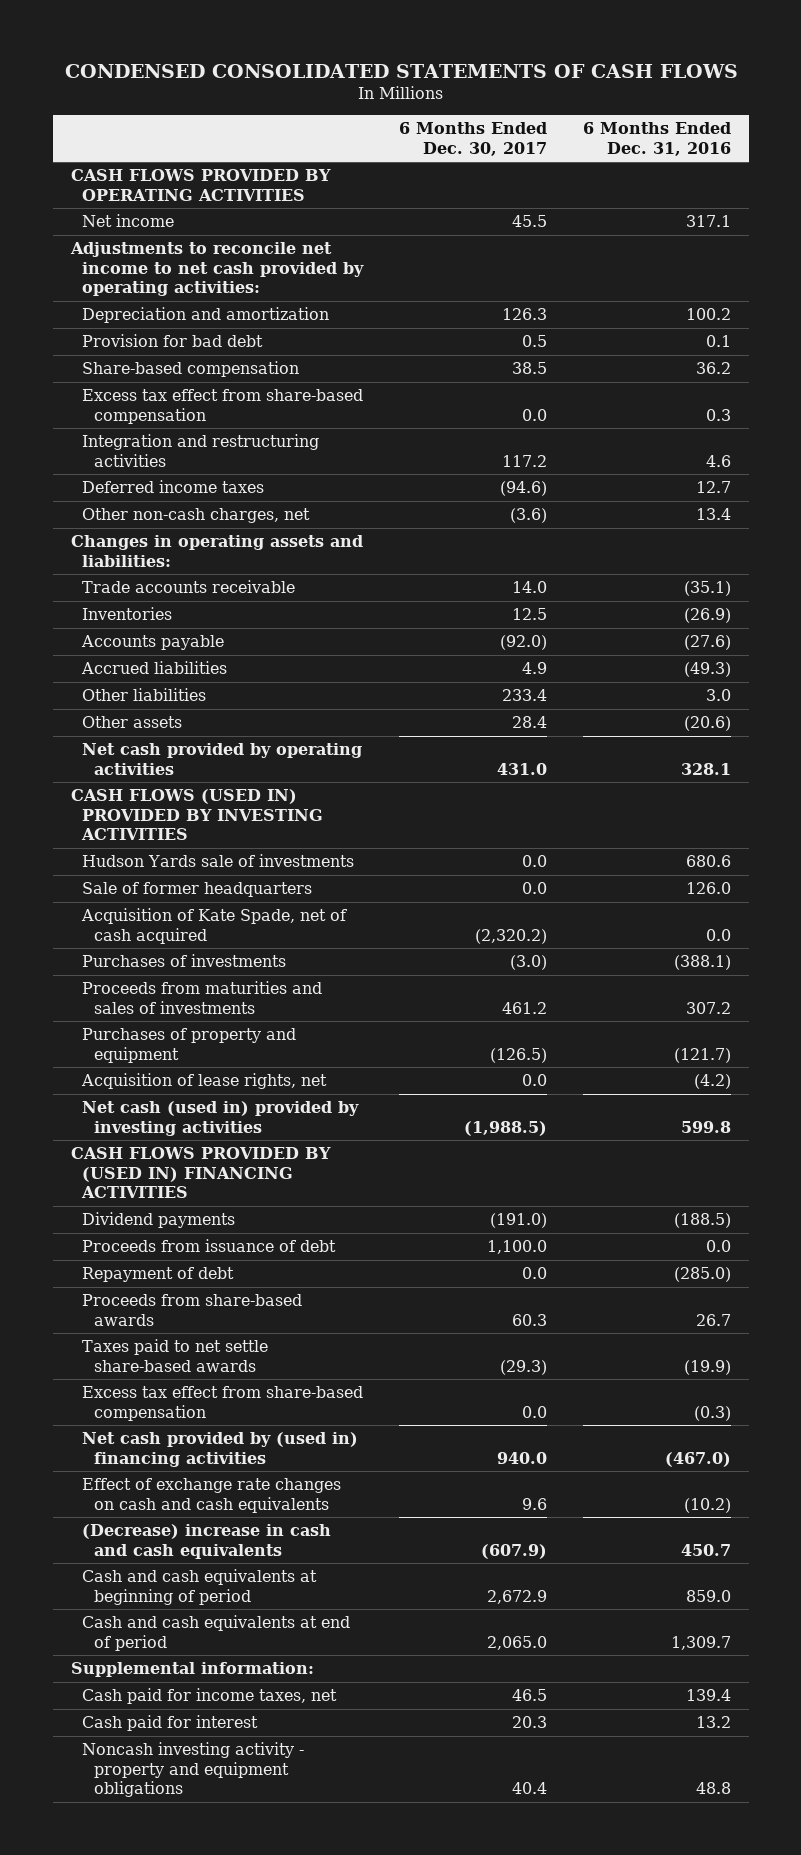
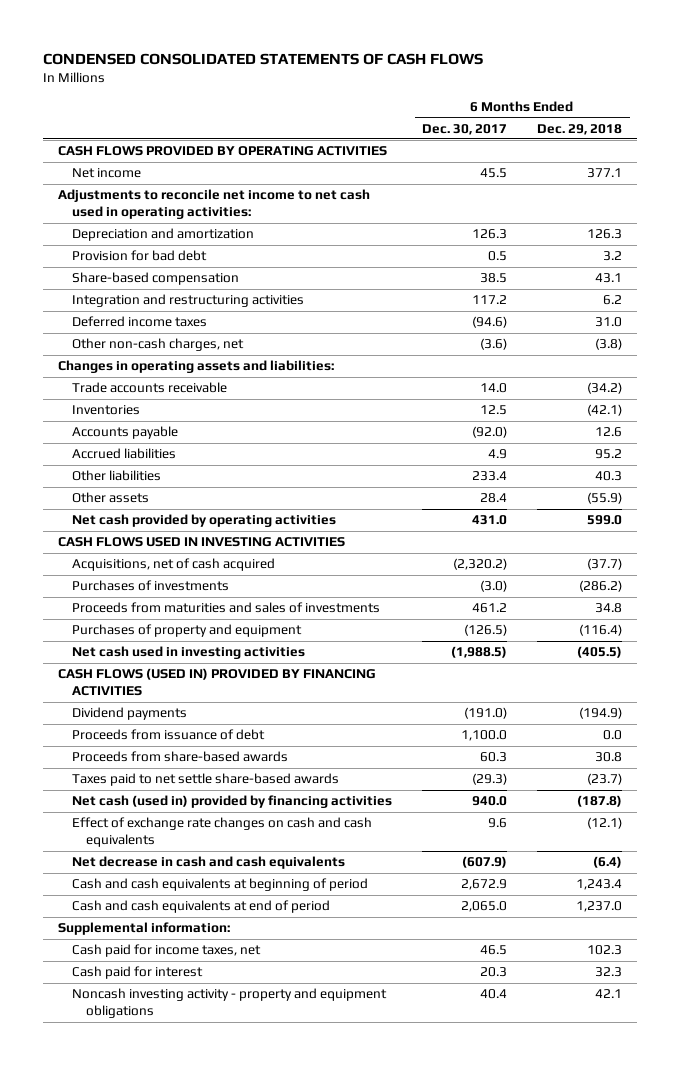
[582,122,731,156] 6 Months Ended Dec. 31, 2016 -> none
none -> [537,123,623,135] Dec. 29, 2018
[69,242,365,297] Adjustments to reconcile net income to net cash provided by operating activities: -> [57,189,370,220] Adjustments to reconcile net income to net cash used in operating activities:
[82,389,364,424] Excess tax effect from share-based compensation -> none
[82,854,355,868] Hudson Yards sale of investments -> none
[82,882,313,898] Sale of former headquarters -> none
[70,789,324,841] CASH FLOWS (USED IN) PROVIDED BY INVESTING ACTIVITIES -> [57,537,345,548] CASH FLOWS USED IN INVESTING ACTIVITIES
[81,908,348,944] Acquisition of Kate Spade, net of cash acquired -> [72,558,276,572] Acquisitions, net of cash acquired
[81,1073,328,1090] Acquisition of lease rights, net -> none
[82,1101,360,1136] Net cash (used in) provided by investing activities -> [72,646,306,660] Net cash used in investing activities
[70,1147,331,1199] CASH FLOWS PROVIDED BY (USED IN) FINANCING ACTIVITIES -> [57,668,376,697] CASH FLOWS (USED IN) PROVIDED BY FINANCING ACTIVITIES
[82,1267,235,1283] Repayment of debt -> none
[82,1386,364,1421] Excess tax effect from share-based compensation -> none
[82,1432,359,1467] Net cash provided by (used in) financing activities -> [72,795,393,809] Net cash (used in) provided by financing activities
[82,1524,332,1559] (Decrease) increase in cash and cash equivalents -> [72,856,346,870] Net decrease in cash and cash equivalents

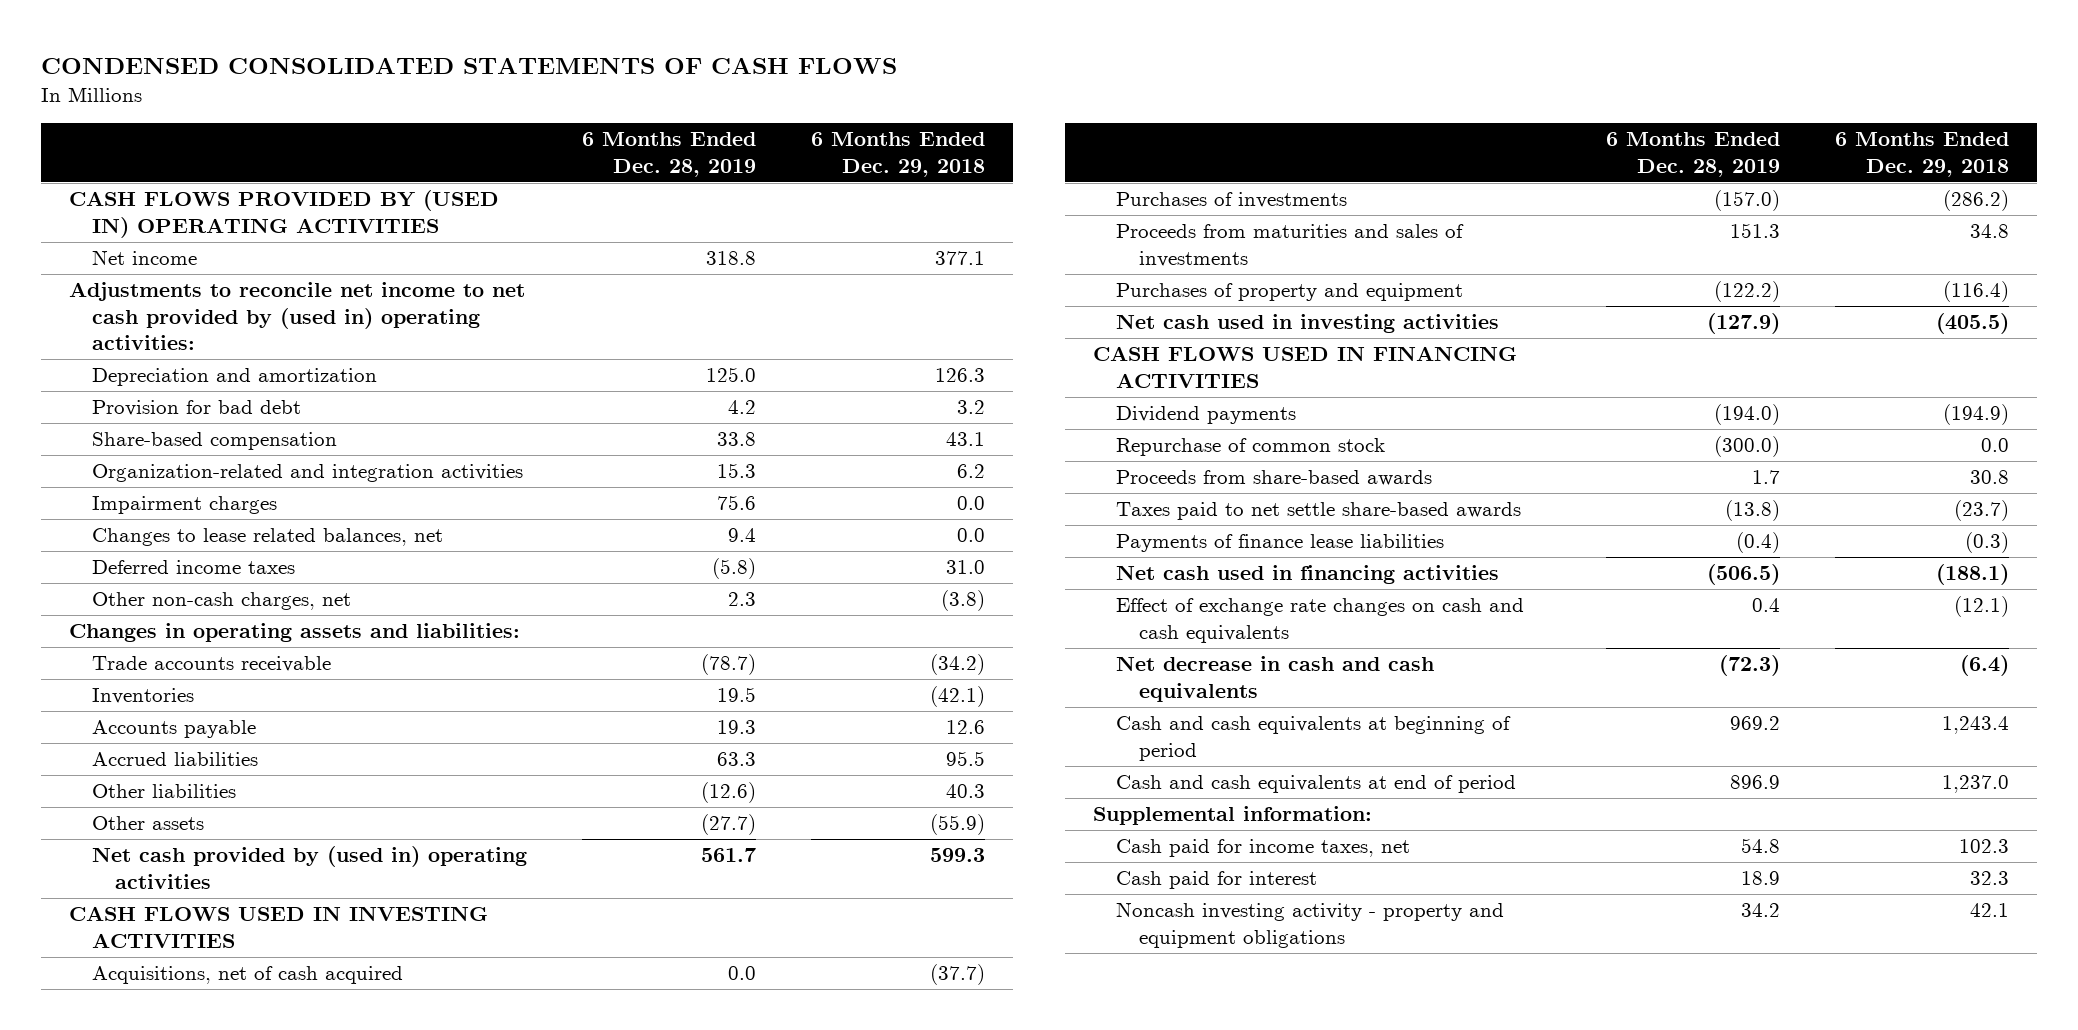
[422,123,508,135] Dec. 30, 2017 -> none
none -> [581,132,756,177] 6 Months Ended Dec. 28, 2019
[57,146,387,157] CASH FLOWS PROVIDED BY OPERATING ACTIVITIES -> [68,190,499,238] CASH FLOWS PROVIDED BY (USED IN) OPERATING ACTIVITIES
[57,189,370,220] Adjustments to reconcile net income to net cash used in operating activities: -> [68,282,525,350] Adjustments to reconcile net income to net cash provided by (used in) operating activities:
[72,294,305,308] Integration and restructuring activities -> [91,464,523,483] Organization-related and integration activities
none -> [91,496,277,515] Impairment charges
none -> [91,528,443,547] Changes to lease related balances, net
[595,449,623,460] 95.2 -> [945,751,985,767] 95.5
[72,514,337,528] Net cash provided by operating activities -> [91,846,527,889] Net cash provided by (used in) operating activities
[587,515,623,526] 599.0 -> [929,848,985,863] 599.3
[57,668,376,697] CASH FLOWS (USED IN) PROVIDED BY FINANCING ACTIVITIES -> [1092,346,1517,388] CASH FLOWS USED IN FINANCING ACTIVITIES
[72,729,266,741] Proceeds from issuance of debt -> none
none -> [1115,438,1385,457] Repurchase of common stock
none -> [1115,534,1444,553] Payments of finance lease liabilities
[72,795,393,809] Net cash (used in) provided by financing activities -> [1115,565,1499,585] Net cash used in financing activities
[577,795,623,808] (187.8) -> [1936,564,2010,586] (188.1)

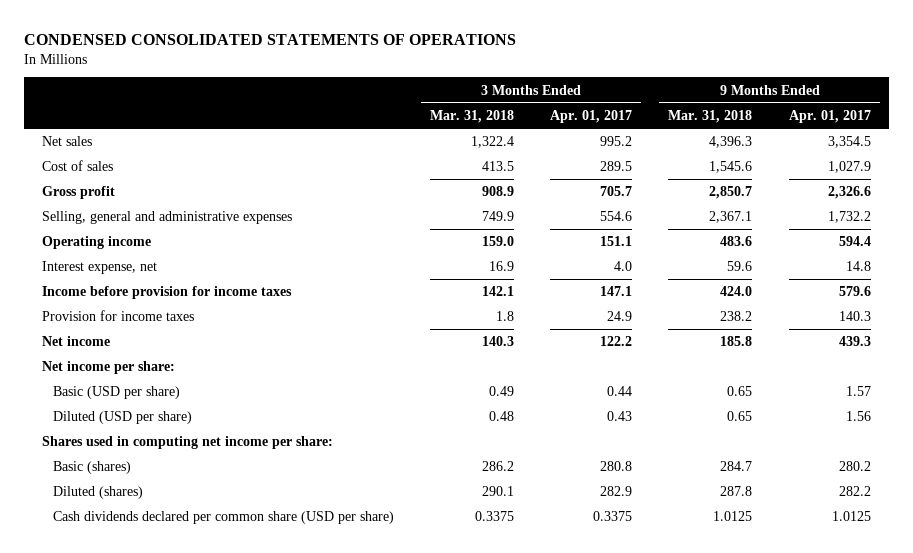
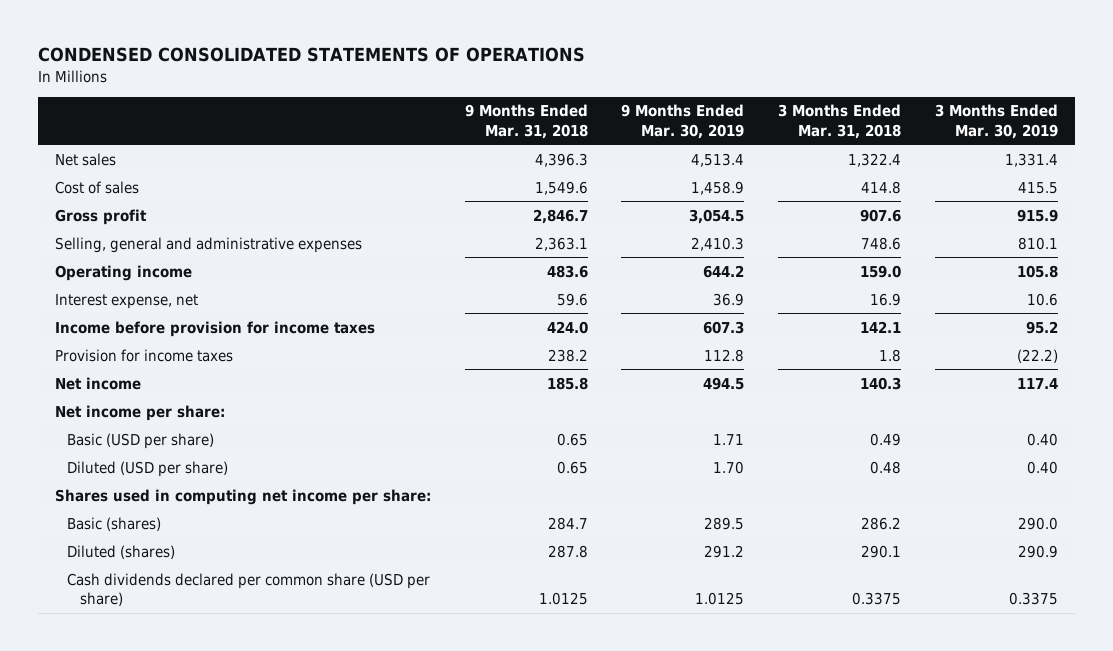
[550,109,633,123] Apr. 01, 2017 -> none
[788,109,871,123] Apr. 01, 2017 -> none
none -> [621,104,745,139] 9 Months Ended Mar. 30, 2019
none -> [934,104,1058,139] 3 Months Ended Mar. 30, 2019
[481,161,514,172] 413.5 -> [861,180,902,194] 414.8
[709,161,753,174] 1,545.6 -> [534,180,588,195] 1,549.6
[481,186,514,197] 908.9 -> [860,208,902,222] 907.6
[709,186,753,200] 2,850.7 -> [532,208,588,224] 2,846.7
[481,211,514,222] 749.9 -> [861,236,902,250] 748.6
[709,211,753,224] 2,367.1 -> [534,236,588,251] 2,363.1

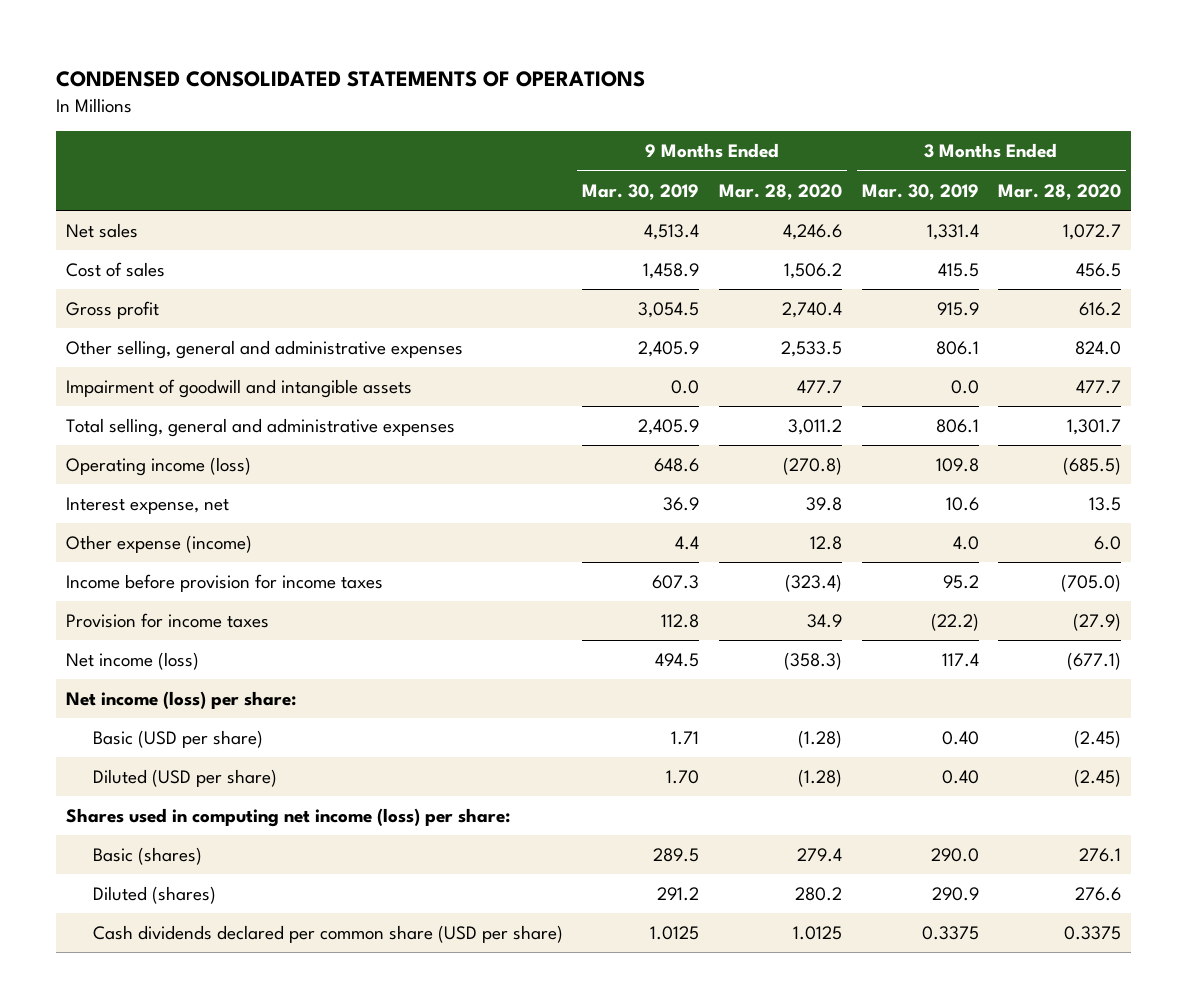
[464,104,588,139] 9 Months Ended Mar. 31, 2018 -> none
[778,104,902,139] 3 Months Ended Mar. 31, 2018 -> none
none -> [718,183,842,200] Mar. 28, 2020
none -> [998,183,1122,200] Mar. 28, 2020
none -> [65,340,463,360] Other selling, general and administrative expenses
none -> [65,379,412,399] Impairment of goodwill and intangible assets
[54,236,362,253] Selling, general and administrative expenses -> [65,418,455,438] Total selling, general and administrative expenses
[691,236,745,251] 2,410.3 -> [638,419,700,436] 2,405.9
[1017,236,1058,250] 810.1 -> [935,419,979,434] 806.1
[54,264,192,281] Operating income -> [65,457,251,477] Operating income (loss)
[703,264,745,278] 644.2 -> [654,458,700,473] 648.6
[1016,264,1058,278] 105.8 -> [935,458,979,473] 109.8
none -> [65,535,252,554] Other expense (income)
[54,376,141,390] Net income -> [65,652,199,671] Net income (loss)
[54,404,225,421] Net income per share: -> [65,691,296,710] Net income (loss) per share:
[54,488,431,505] Shares used in computing net income per share: -> [65,808,510,828] Shares used in computing net income (loss) per share:

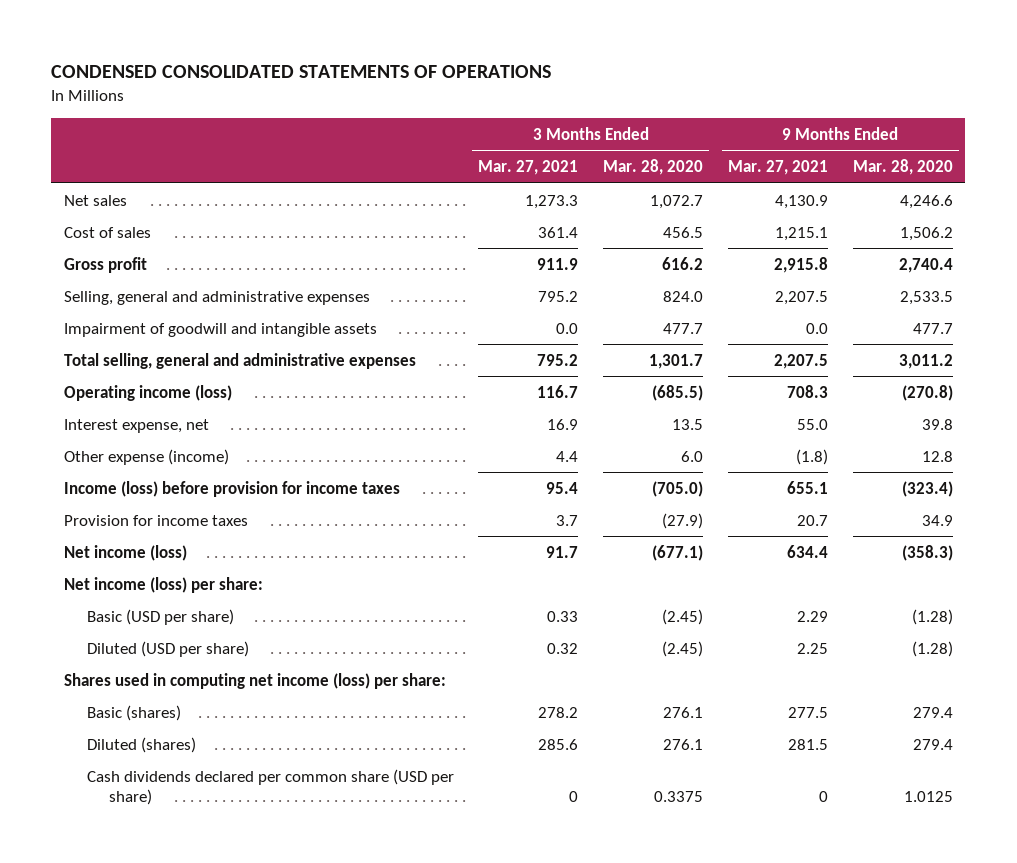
[582,183,700,200] Mar. 30, 2019 -> none
[861,183,979,200] Mar. 30, 2019 -> none
none -> [478,160,579,176] Mar. 27, 2021
none -> [727,160,828,176] Mar. 27, 2021
[65,340,463,360] Other selling, general and administrative expenses -> [63,290,370,305] Selling, general and administrative expenses
[65,574,383,593] Income before provision for income taxes -> [63,480,400,497] Income (loss) before provision for income taxes
[794,887,842,902] 280.2 -> [912,738,953,750] 279.4
[1075,887,1122,902] 276.6 -> [663,738,704,750] 276.1

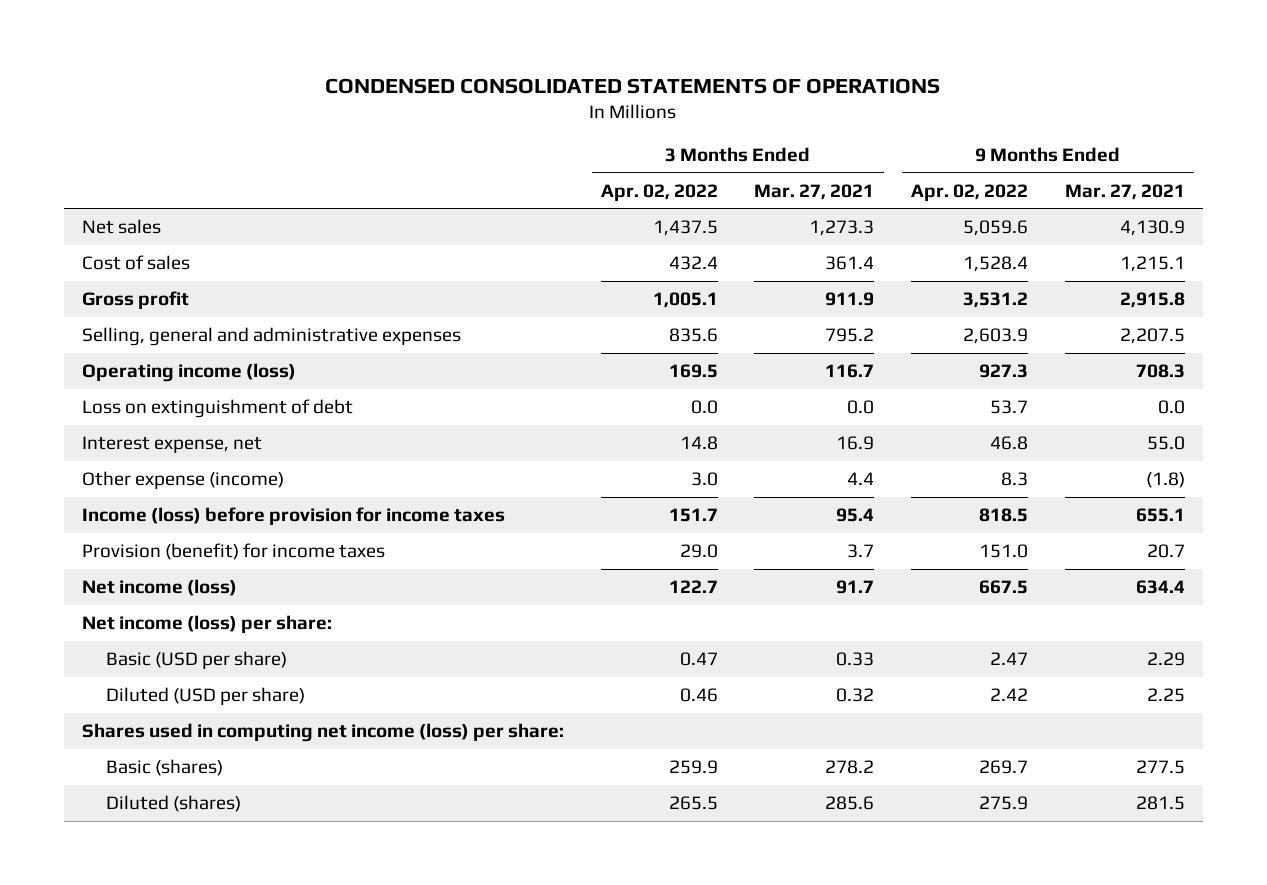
[603,159,704,176] Mar. 28, 2020 -> none
[852,159,953,176] Mar. 28, 2020 -> none
none -> [600,183,718,201] Apr. 02, 2022
none -> [910,183,1028,201] Apr. 02, 2022
[63,322,377,337] Impairment of goodwill and intangible assets -> none
[63,352,416,369] Total selling, general and administrative expenses -> none
none -> [82,398,354,418] Loss on extinguishment of debt
[63,514,248,526] Provision for income taxes -> [82,542,386,560] Provision (benefit) for income taxes
[86,768,454,805] Cash dividends declared per common share (USD per share) -> none

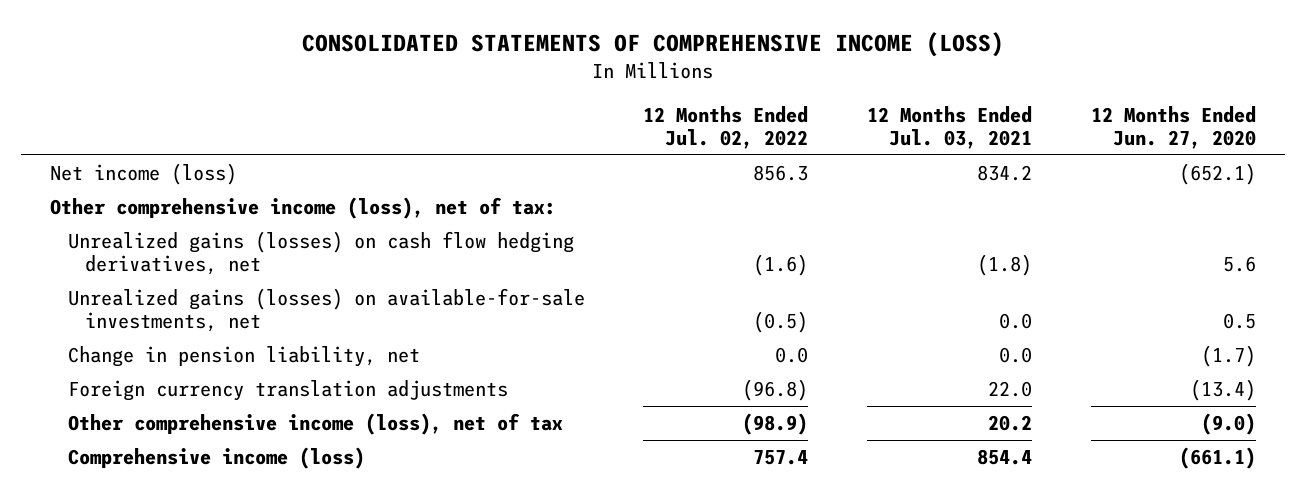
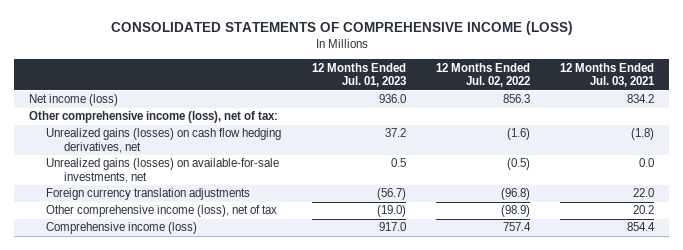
[1090,105,1256,150] 12 Months Ended Jun. 27, 2020 -> none
none -> [311,62,406,88] 12 Months Ended Jul. 01, 2023
[67,345,420,367] Change in pension liability, net -> none

